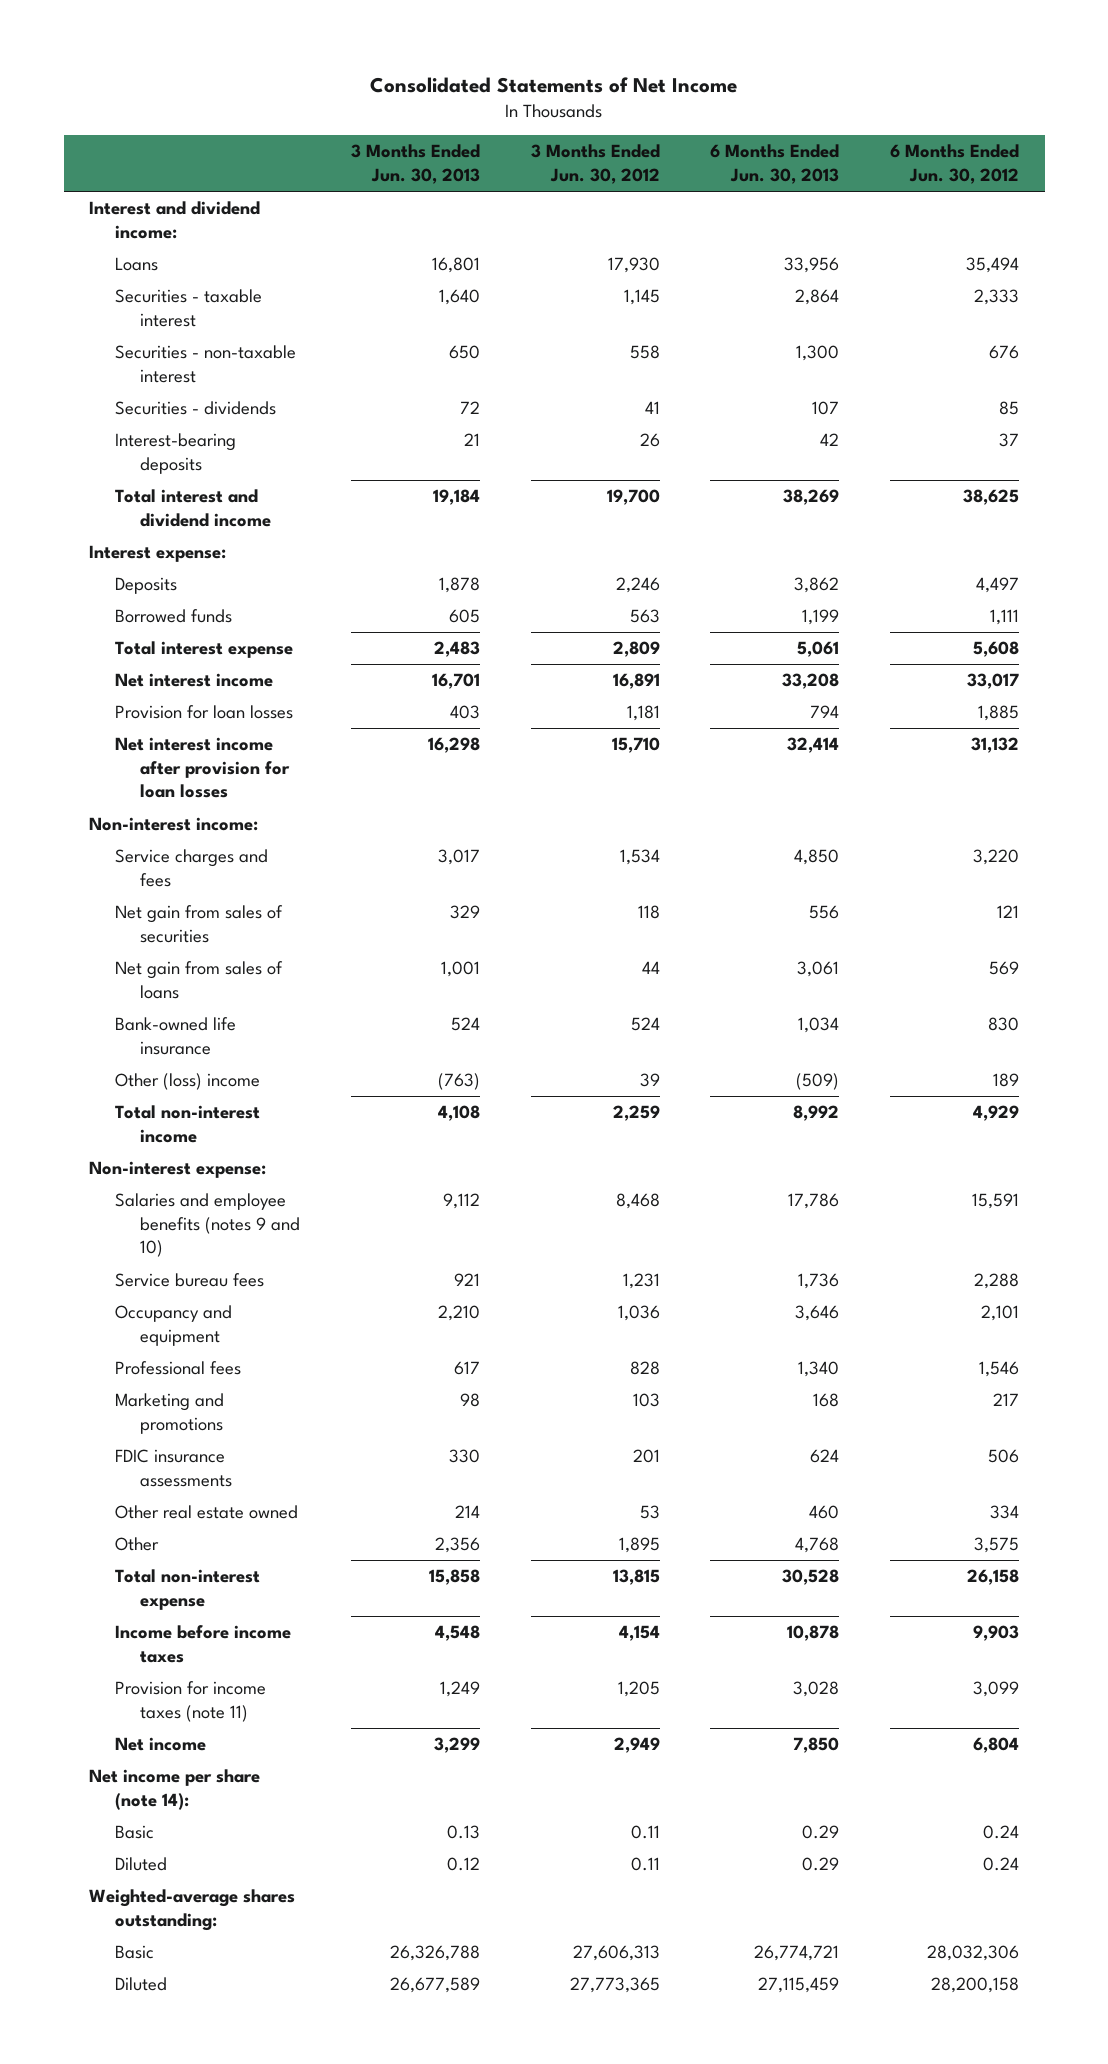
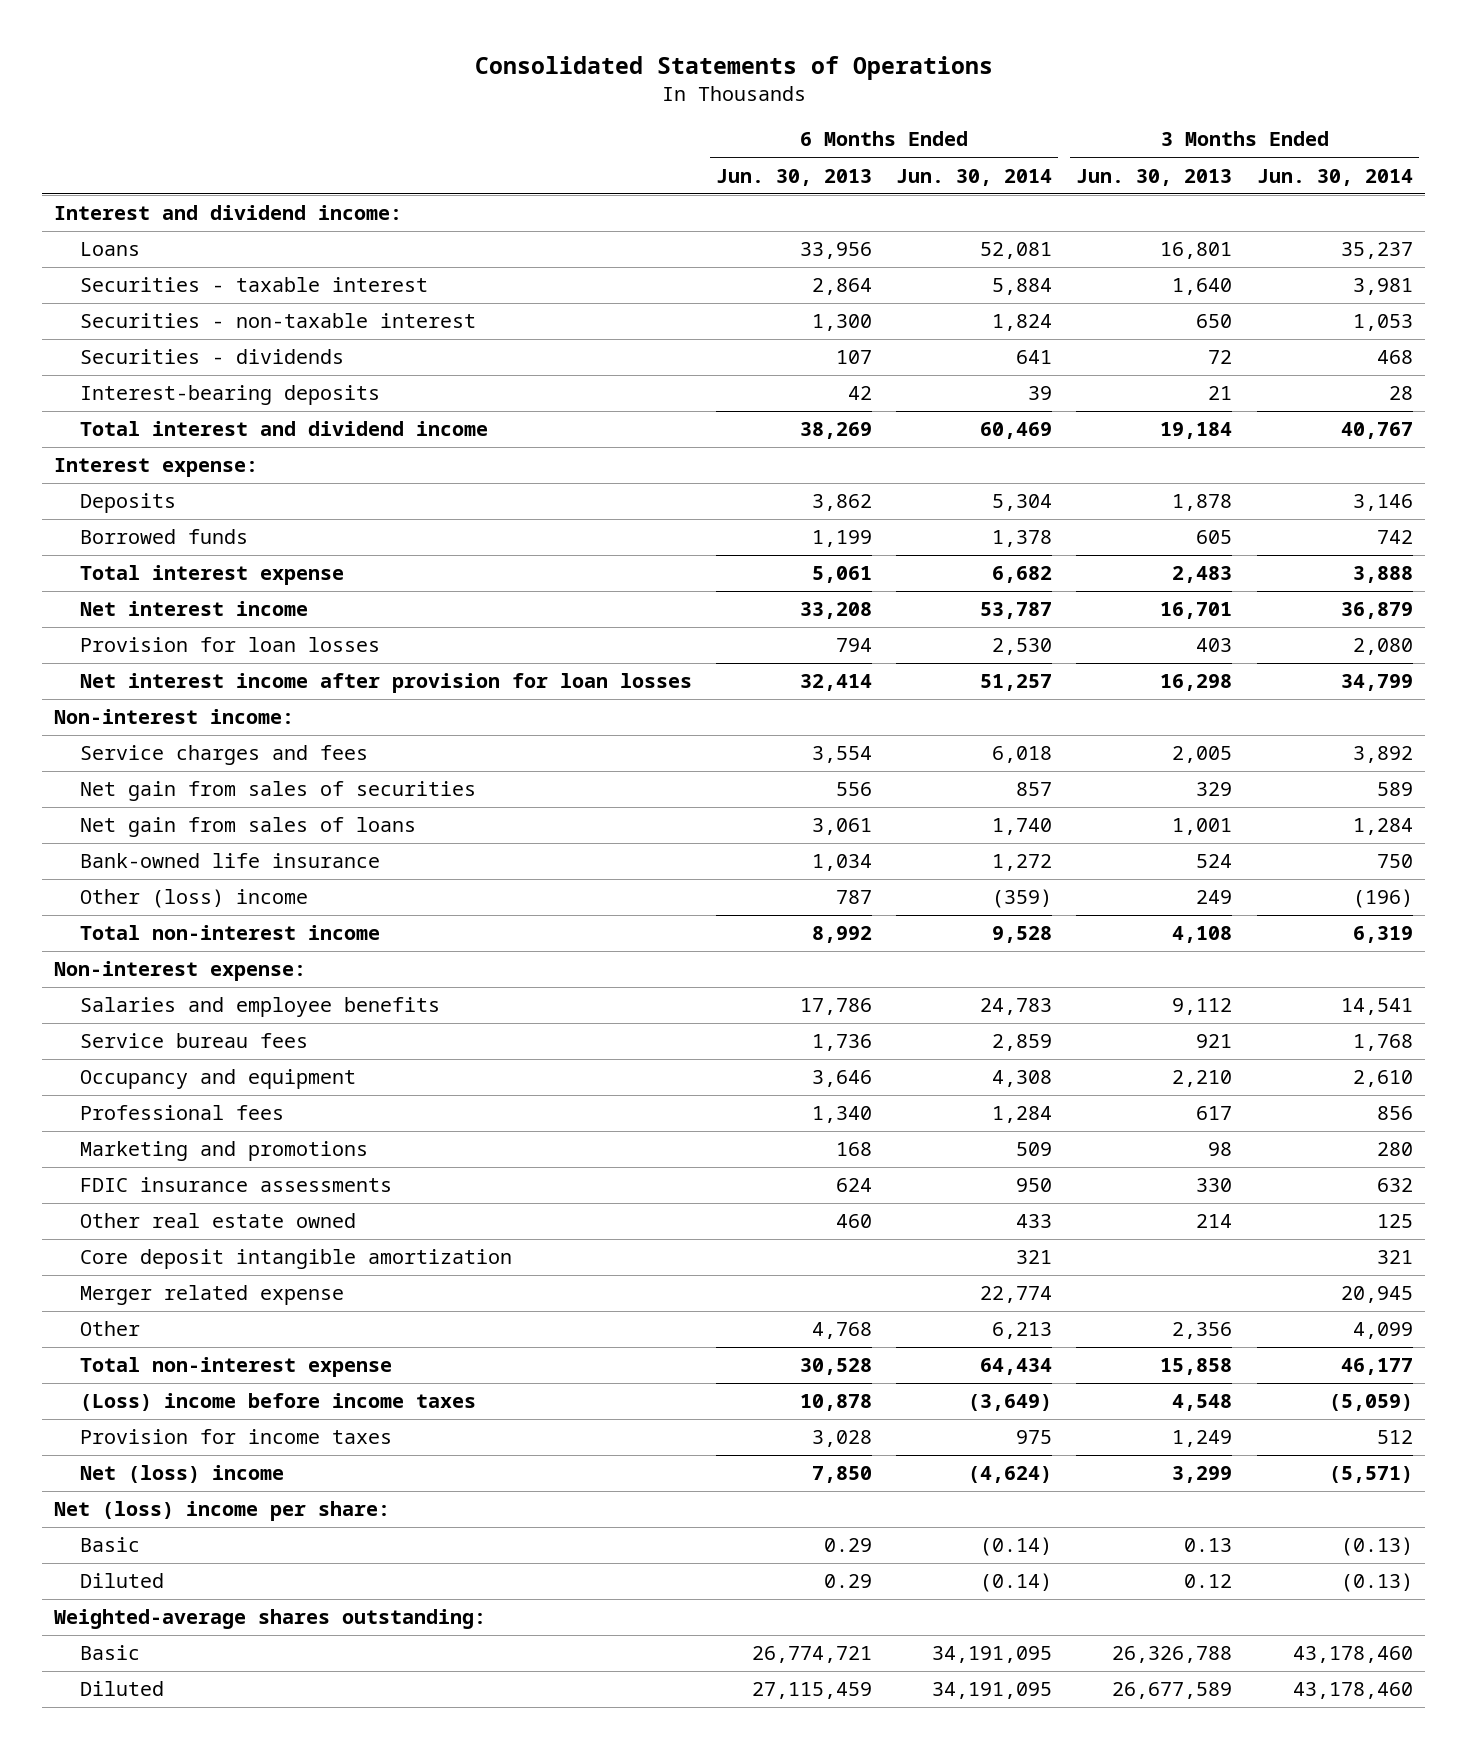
[370,77,738,94] Consolidated Statements of Net Income -> [474,55,993,80] Consolidated Statements of Operations
[530,144,660,184] 3 Months Ended Jun. 30, 2012 -> none
[890,144,1020,184] 6 Months Ended Jun. 30, 2012 -> none
none -> [896,168,1053,186] Jun. 30, 2014
none -> [1256,168,1413,186] Jun. 30, 2014
[437,849,480,866] 3,017 -> [1172,746,1233,764] 2,005
[794,849,840,866] 4,850 -> [812,746,873,764] 3,554
[437,1073,480,1091] (763) -> [1196,890,1233,905] 249
[796,1073,840,1091] (509) -> [836,890,873,905] 787
[114,1193,301,1258] Salaries and employee benefits (notes 9 and 10) -> [79,997,440,1018] Salaries and employee benefits
none -> [79,1249,512,1270] Core deposit intangible amortization
none -> [79,1285,344,1306] Merger related expense
[114,1625,291,1663] Income before income taxes -> [79,1393,476,1412] (Loss) income before income taxes
[114,1681,266,1722] Provision for income taxes (note 11) -> [79,1429,392,1445] Provision for income taxes
[114,1737,206,1752] Net income -> [79,1465,284,1484] Net (loss) income
[89,1769,261,1810] Net income per share (note 14): -> [54,1501,391,1522] Net (loss) income per share:

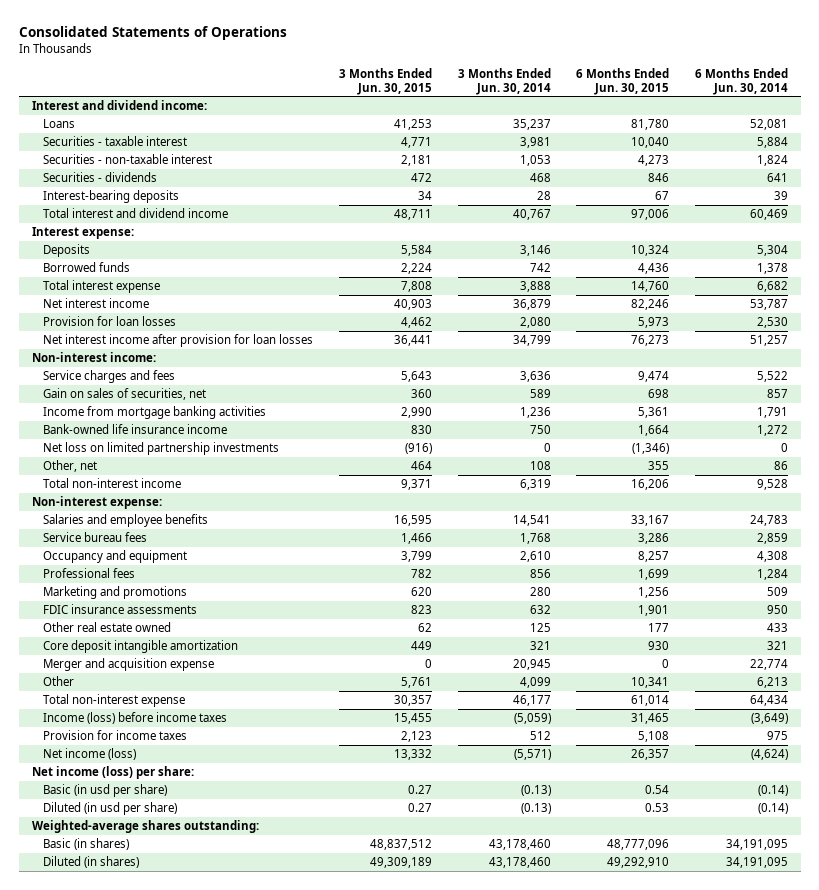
[716,168,873,186] Jun. 30, 2013 -> none
[1076,168,1233,186] Jun. 30, 2013 -> none
none -> [338,67,432,95] 3 Months Ended Jun. 30, 2015
none -> [576,67,670,95] 6 Months Ended Jun. 30, 2015
[79,817,416,838] Net gain from sales of loans -> none
[992,746,1053,764] 6,018 -> [756,371,788,383] 5,522
[1352,746,1413,764] 3,892 -> [519,371,551,383] 3,636
[79,781,476,802] Net gain from sales of securities -> [43,388,207,401] Gain on sales of securities, net
none -> [43,406,267,420] Income from mortgage banking activities
[79,853,380,869] Bank-owned life insurance -> [43,424,228,435] Bank-owned life insurance income
none -> [43,442,280,456] Net loss on limited partnership investments
[79,889,308,909] Other (loss) income -> [43,460,98,473] Other, net
[992,889,1053,909] (359) -> [773,461,788,471] 86
[1352,889,1413,909] (196) -> [529,461,551,471] 108
[79,1285,344,1306] Merger related expense -> [43,658,215,672] Merger and acquisition expense
[79,1393,476,1412] (Loss) income before income taxes -> [43,712,228,725] Income (loss) before income taxes
[79,1465,284,1484] Net (loss) income -> [43,748,137,761] Net income (loss)
[54,1501,391,1522] Net (loss) income per share: -> [31,766,194,780] Net income (loss) per share:
[79,1537,140,1553] Basic -> [43,784,168,798] Basic (in usd per share)
[79,1573,164,1589] Diluted -> [43,802,178,816] Diluted (in usd per share)
[79,1645,140,1661] Basic -> [43,838,130,851] Basic (in shares)
[79,1681,164,1697] Diluted -> [43,856,140,869] Diluted (in shares)

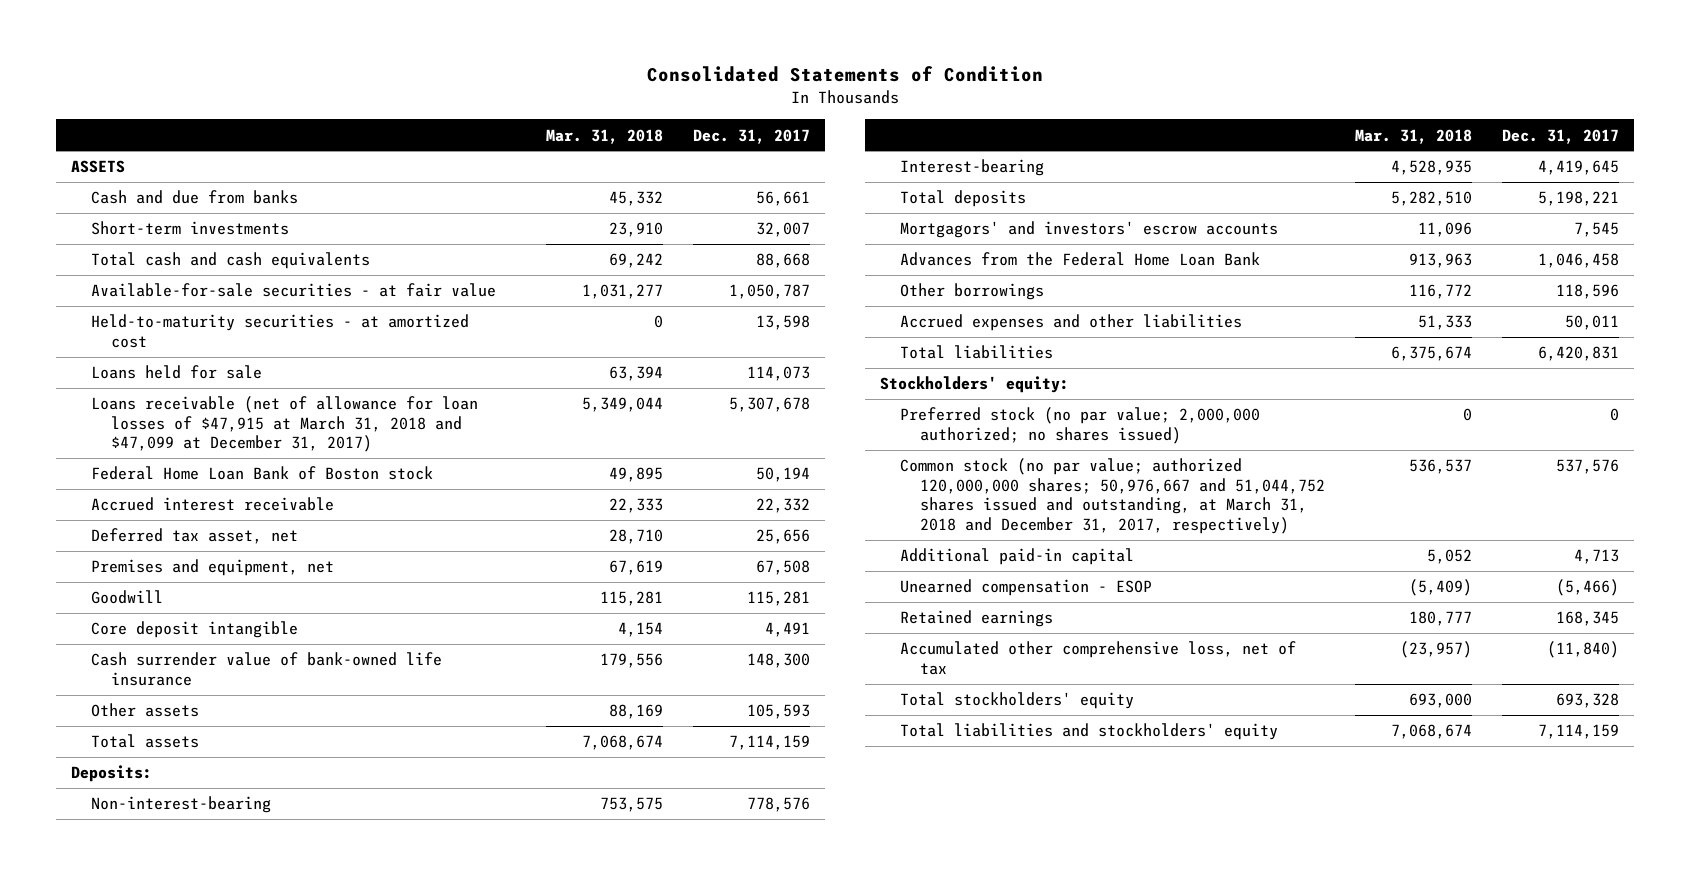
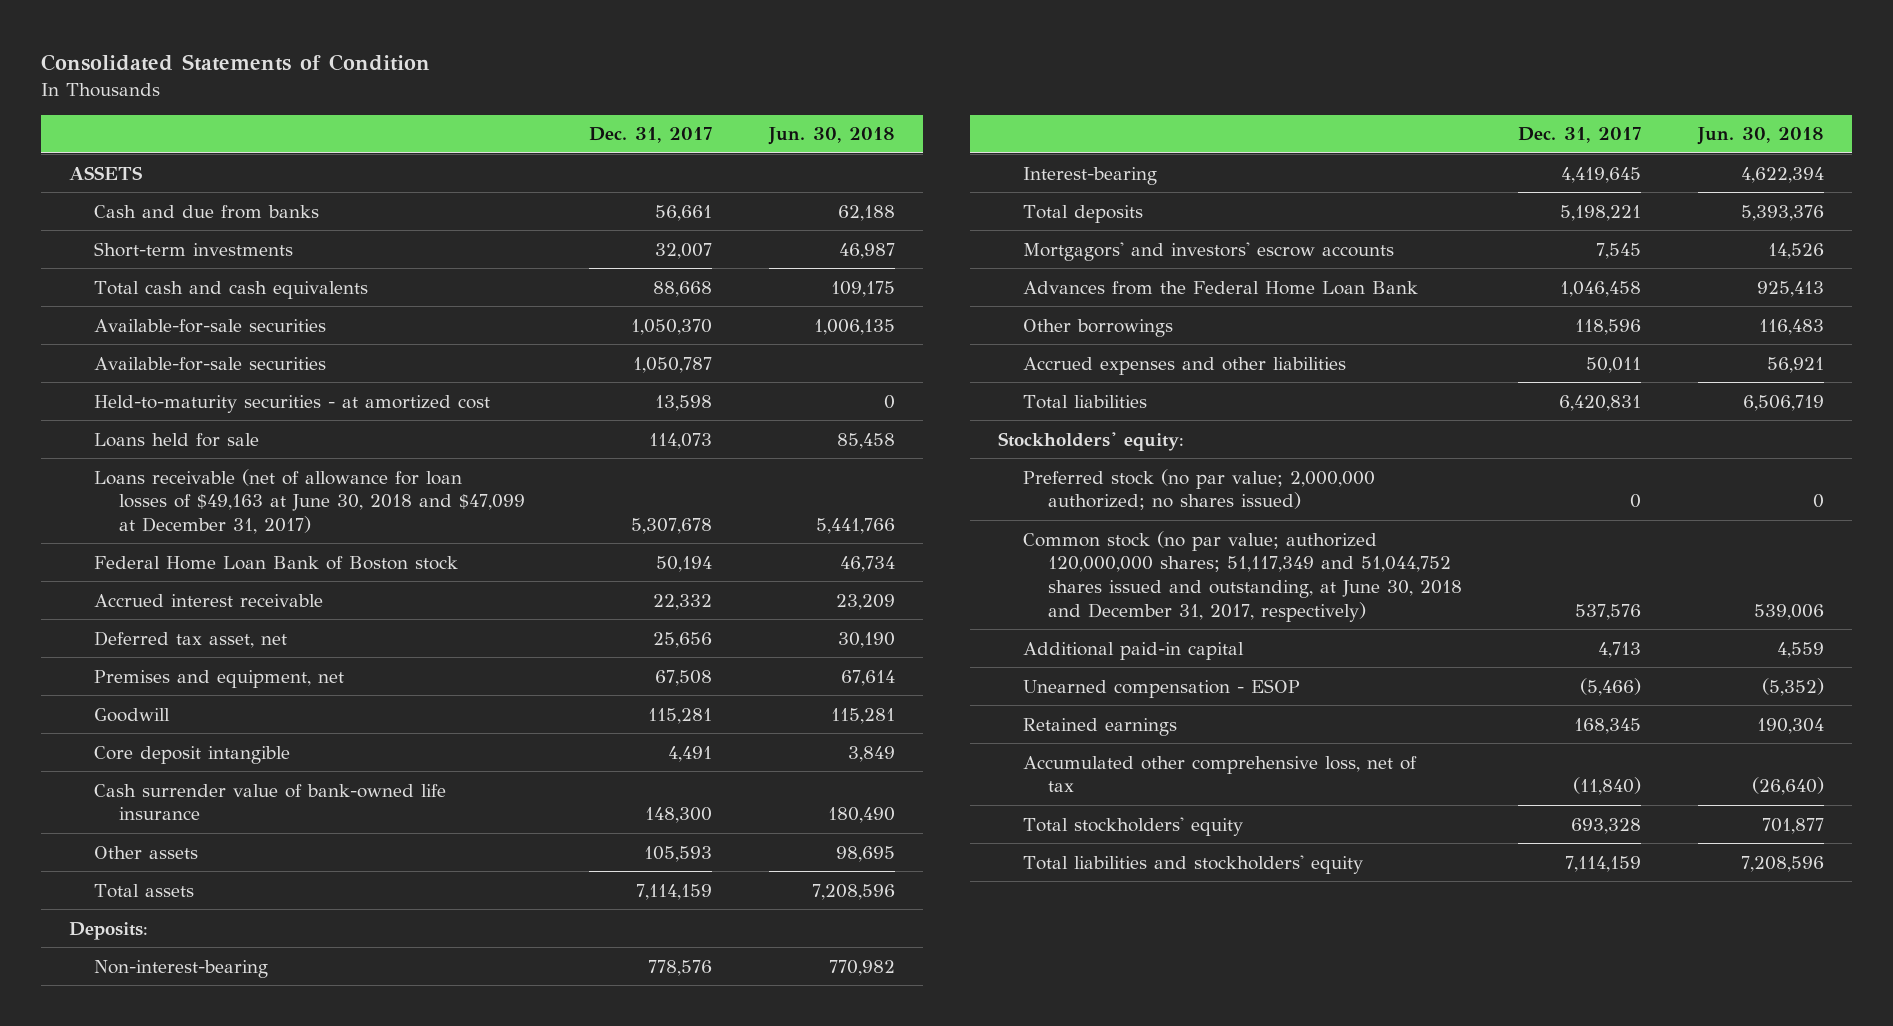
[546,128,664,144] Mar. 31, 2018 -> none
none -> [767,127,895,146] Jun. 30, 2018
none -> [94,318,327,333] Available-for-sale securities
[91,283,497,298] Available-for-sale securities - at fair value -> [94,356,327,371] Available-for-sale securities
[91,396,479,453] Loans receivable (net of allowance for loan losses of $47,915 at March 31, 2018 and $47,099 at December 31, 2017) -> [94,468,526,534] Loans receivable (net of allowance for loan losses of $49,163 at June 30, 2018 and $47,099 at December 31, 2017)
[900,458,1326,535] Common stock (no par value; authorized 120,000,000 shares; 50,976,667 and 51,044,752 shares issued and outstanding, at March 31, 2018 and December 31, 2017, respectively) -> [1023,530,1463,622] Common stock (no par value; authorized 120,000,000 shares; 51,117,349 and 51,044,752 shares issued and outstanding, at June 30, 2018 and December 31, 2017, respectively)

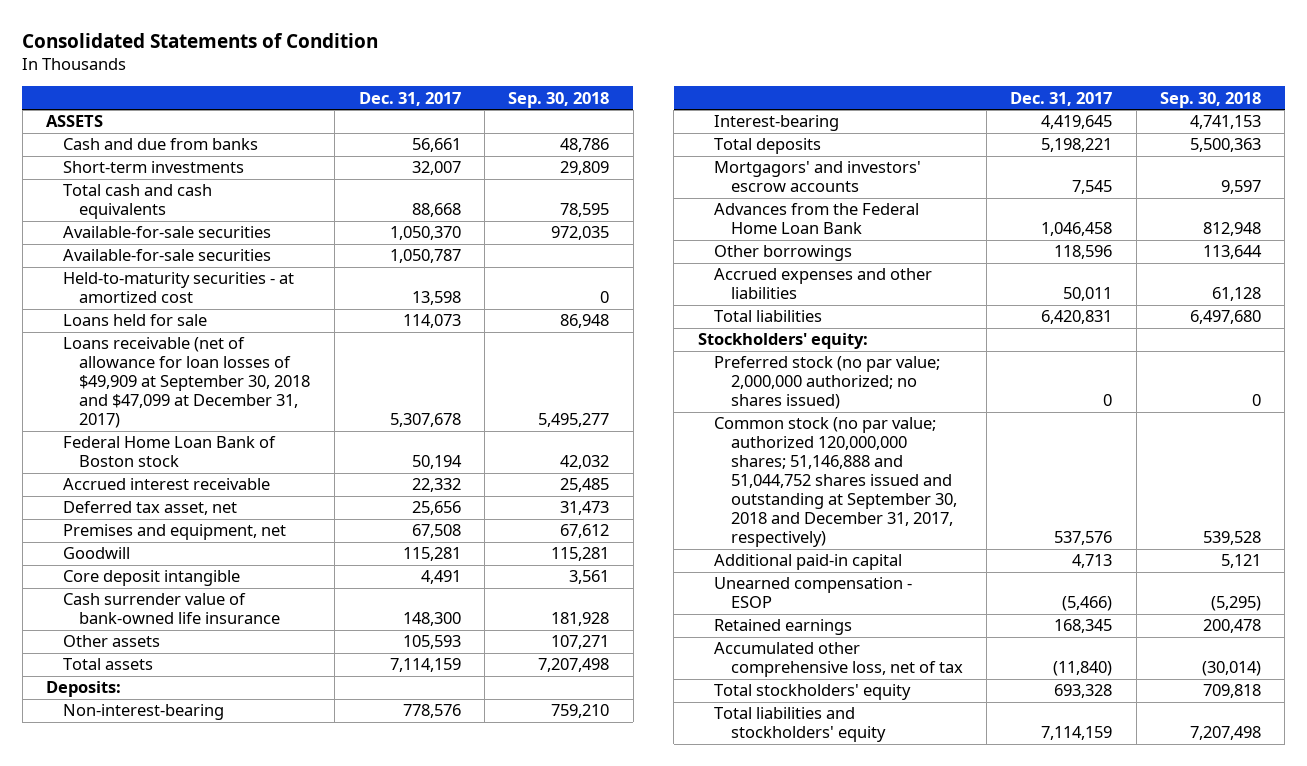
[767,127,895,146] Jun. 30, 2018 -> none
none -> [508,91,610,108] Sep. 30, 2018
[94,468,526,534] Loans receivable (net of allowance for loan losses of $49,163 at June 30, 2018 and $47,099 at December 31, 2017) -> [62,337,311,429] Loans receivable (net of allowance for loan losses of $49,909 at September 30, 2018 and $47,099 at December 31, 2017)
[1023,530,1463,622] Common stock (no par value; authorized 120,000,000 shares; 51,117,349 and 51,044,752 shares issued and outstanding, at June 30, 2018 and December 31, 2017, respectively) -> [714,417,957,548] Common stock (no par value; authorized 120,000,000 shares; 51,146,888 and 51,044,752 shares issued and outstanding at September 30, 2018 and December 31, 2017, respectively)

